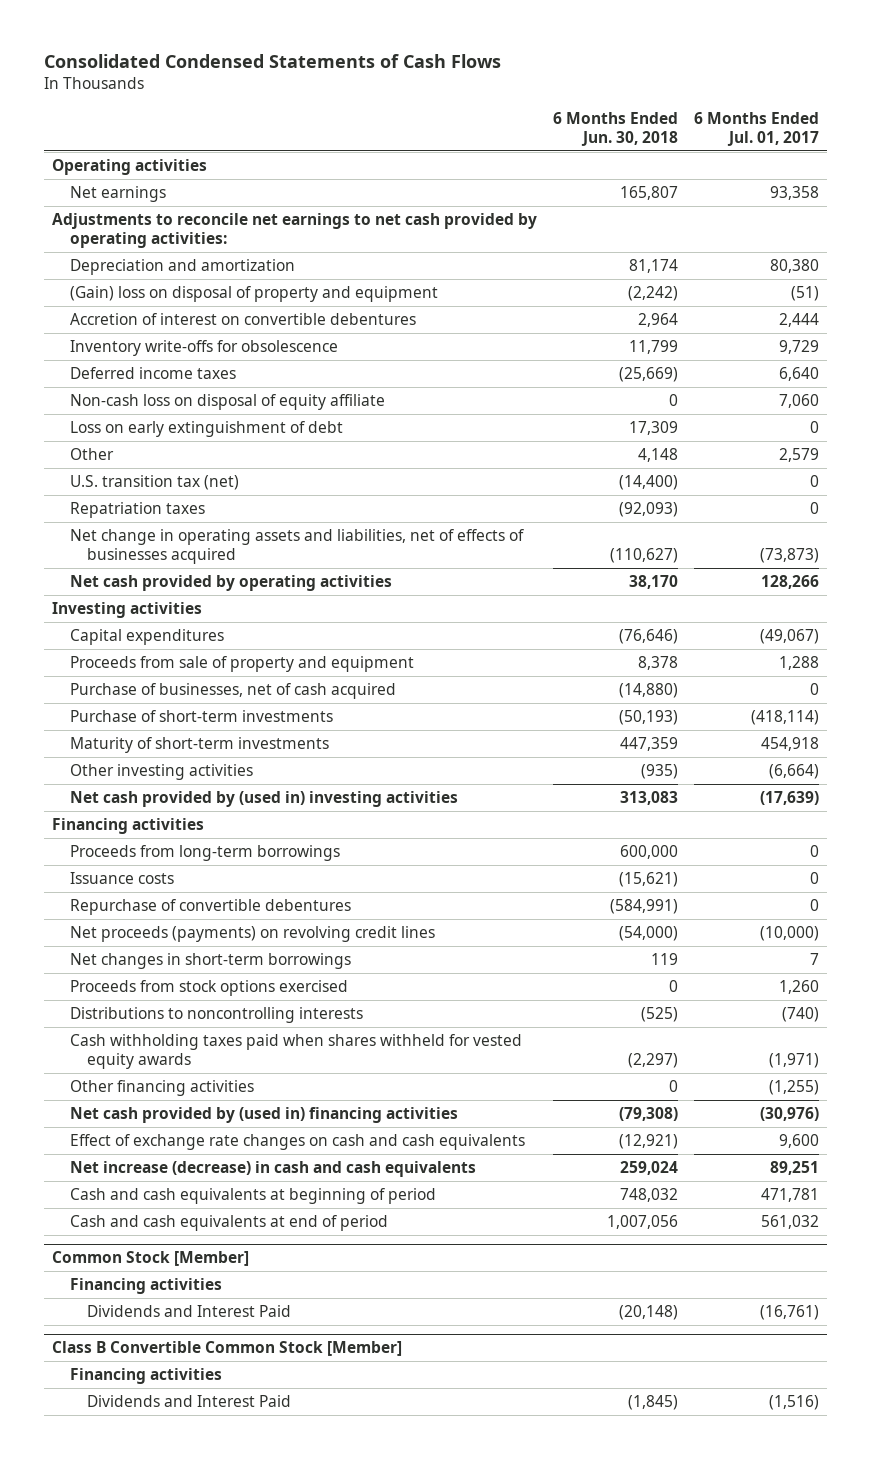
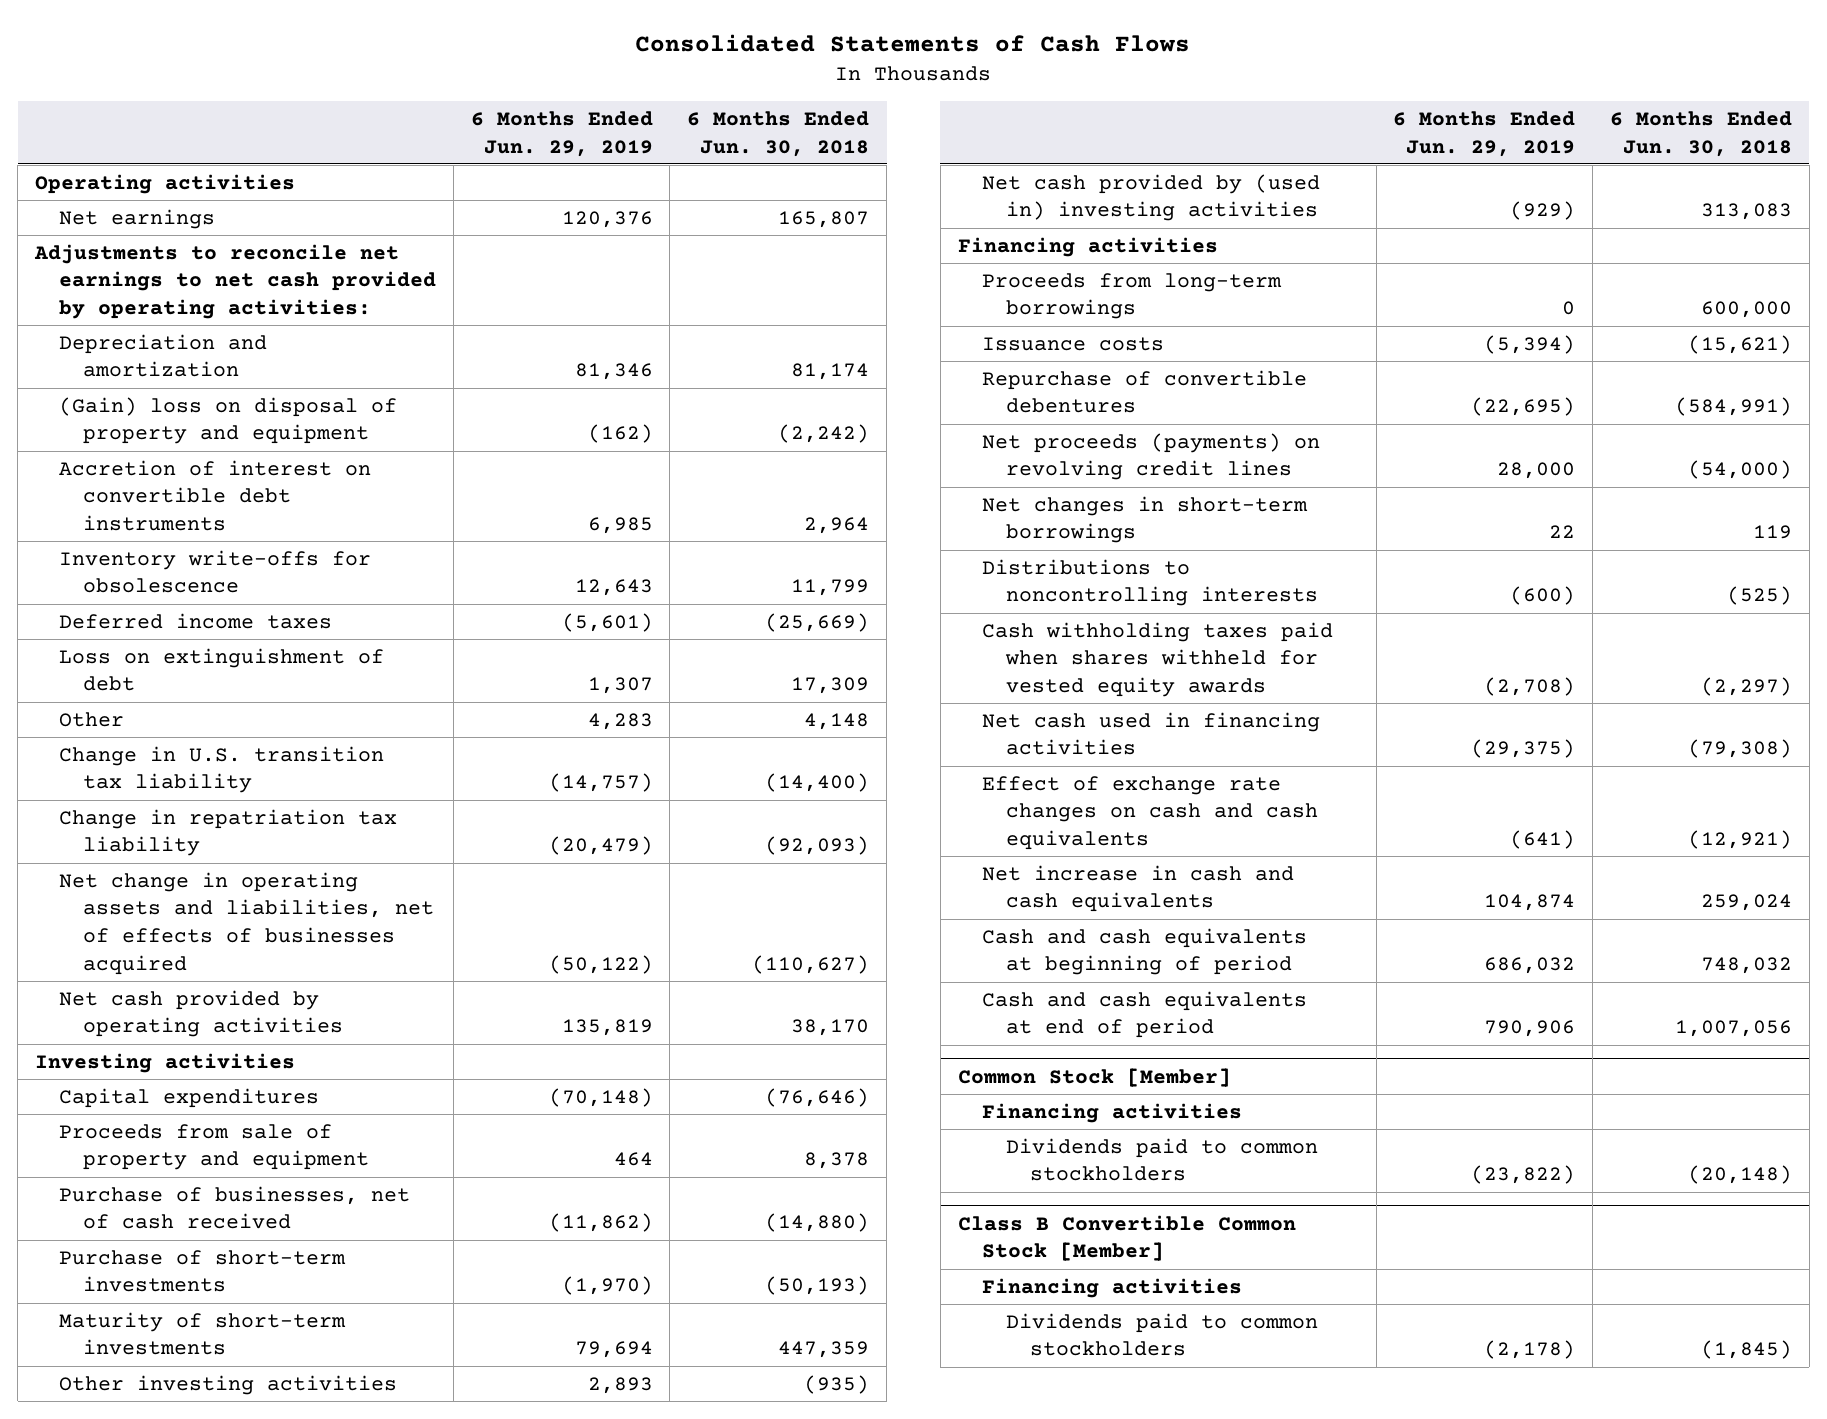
[44,54,502,69] Consolidated Condensed Statements of Cash Flows -> [635,33,1191,52] Consolidated Statements of Cash Flows
[694,112,820,146] 6 Months Ended Jul. 01, 2017 -> none
none -> [470,110,653,157] 6 Months Ended Jun. 29, 2019
[69,313,416,326] Accretion of interest on convertible debentures -> [59,459,372,532] Accretion of interest on convertible debt instruments
[69,394,385,411] Non-cash loss on disposal of equity affiliate -> none
[69,421,343,438] Loss on early extinguishment of debt -> [59,647,385,692] Loss on extinguishment of debt
[69,475,239,491] U.S. transition tax (net) -> [59,745,385,794] Change in U.S. transition tax liability
[69,502,205,519] Repatriation taxes -> [59,808,398,857] Change in repatriation tax liability
[69,683,396,700] Purchase of businesses, net of cash acquired -> [59,1185,411,1230] Purchase of businesses, net of cash received
[69,980,348,997] Proceeds from stock options exercised -> none
[69,1080,254,1097] Other financing activities -> none
[69,1107,458,1124] Net cash provided by (used in) financing activities -> [981,711,1320,756] Net cash used in financing activities
[69,1161,476,1178] Net increase (decrease) in cash and cash equivalents -> [981,864,1294,913] Net increase in cash and cash equivalents
[87,1305,292,1318] Dividends and Interest Paid -> [1005,1137,1318,1182] Dividends paid to common stockholders
[87,1395,292,1408] Dividends and Interest Paid -> [1005,1312,1318,1357] Dividends paid to common stockholders

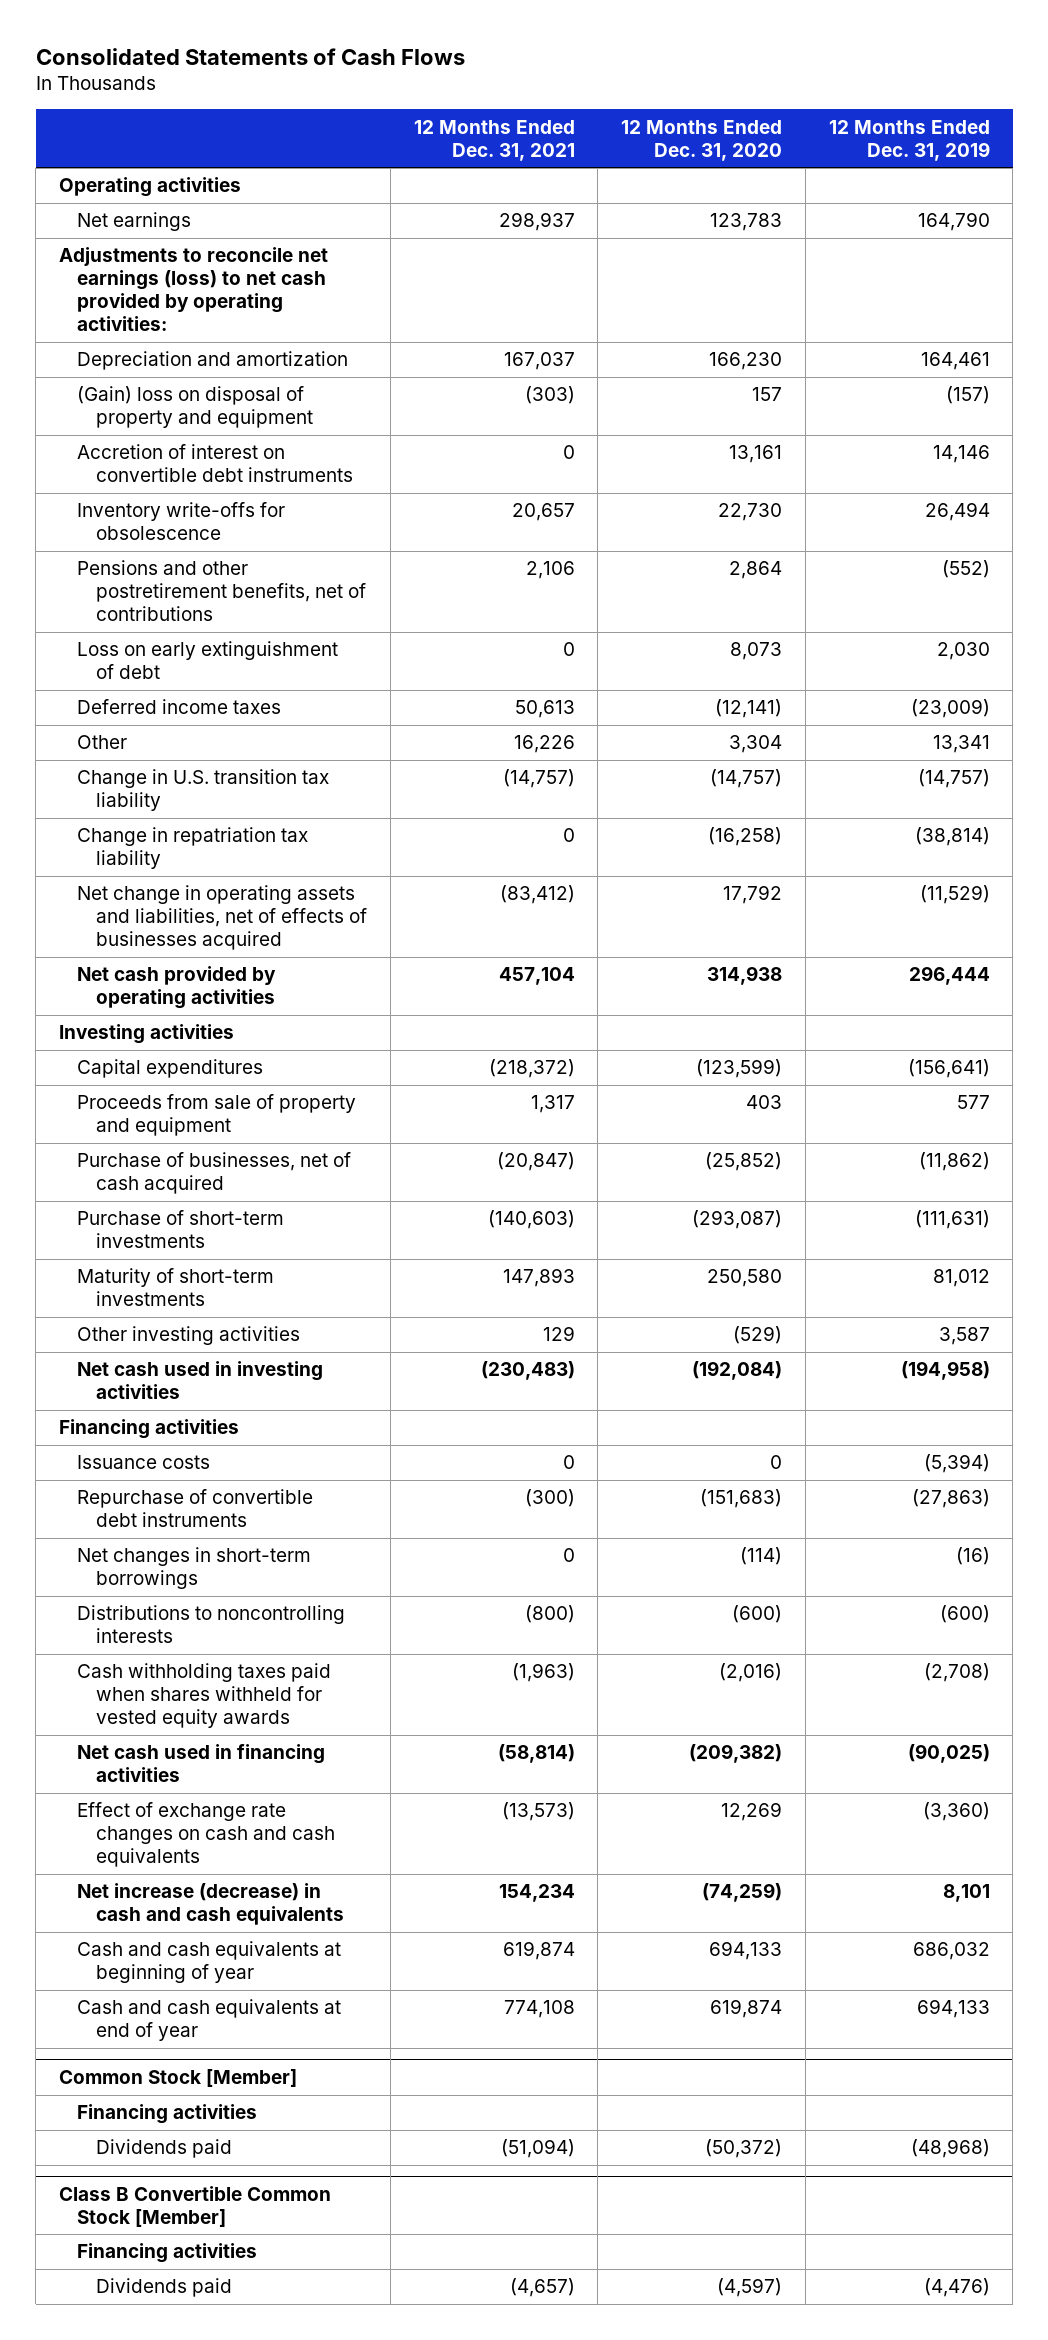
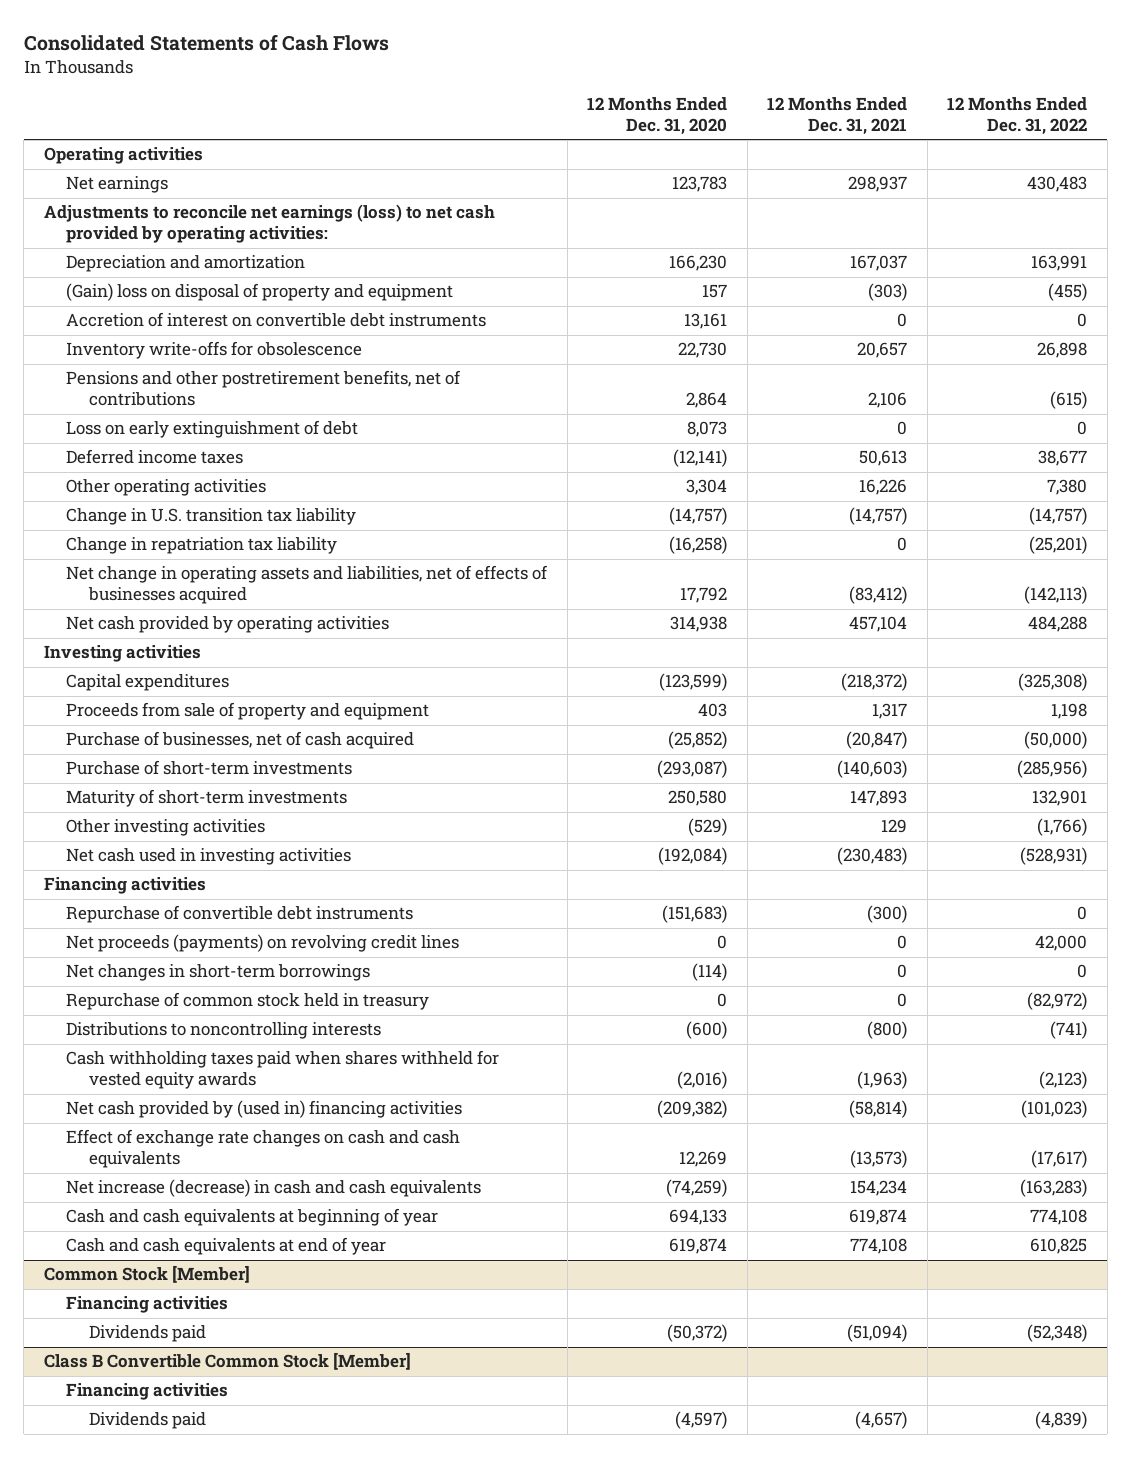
[828,119,990,161] 12 Months Ended Dec. 31, 2019 -> none
none -> [947,96,1088,135] 12 Months Ended Dec. 31, 2022
[77,735,128,750] Other -> [66,479,267,497] Other operating activities
[77,1455,211,1470] Issuance costs -> none
none -> [66,934,460,953] Net proceeds (payments) on revolving credit lines
none -> [66,992,430,1011] Repurchase of common stock held in treasury
[77,1744,326,1783] Net cash used in financing activities -> [66,1100,463,1119] Net cash provided by (used in) financing activities

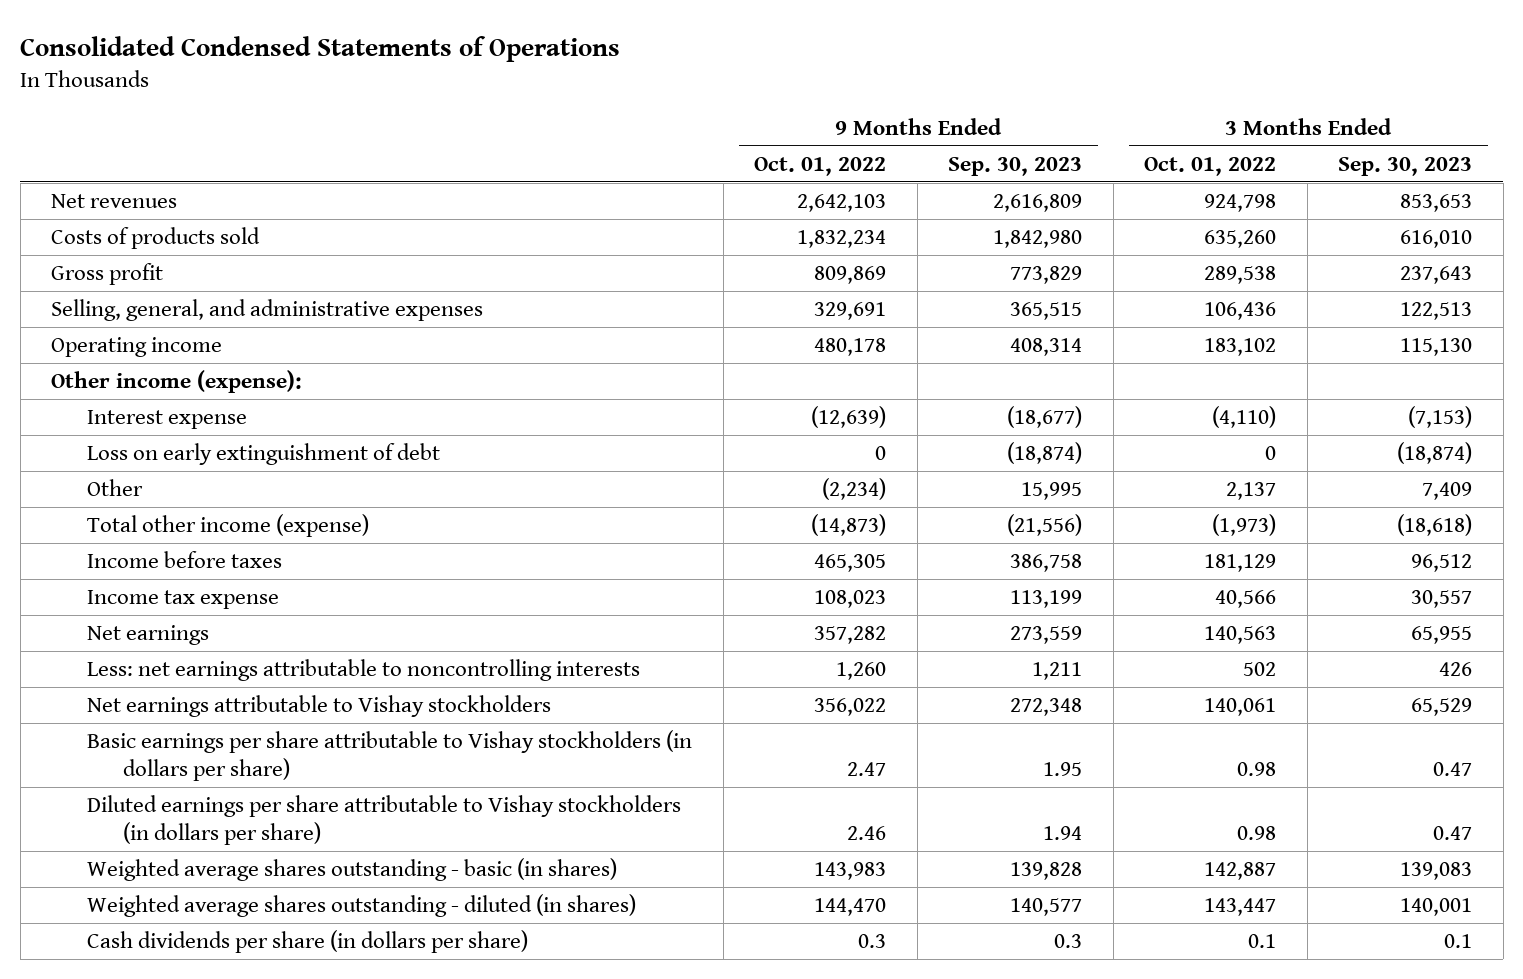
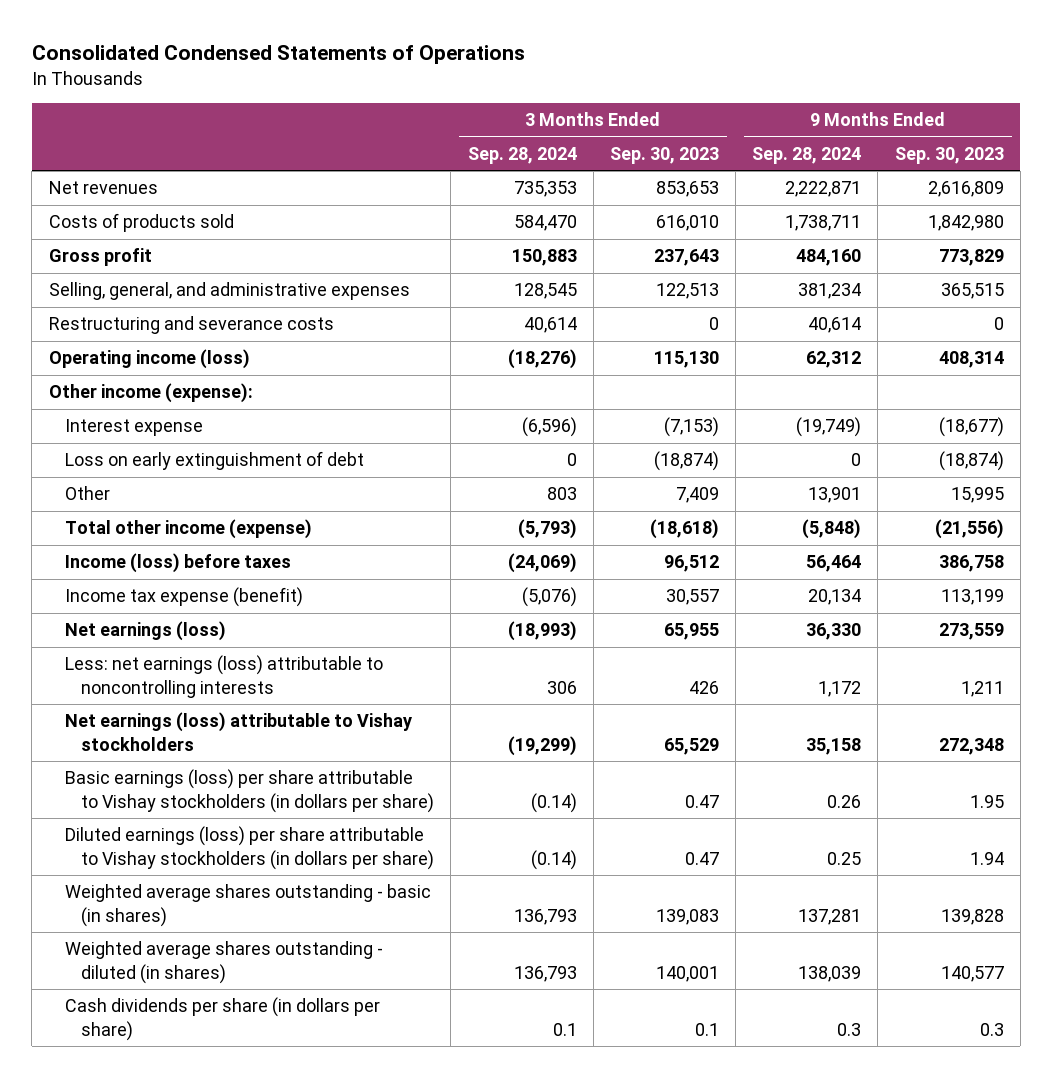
[754,156,887,176] Oct. 01, 2022 -> none
[1144,156,1277,176] Oct. 01, 2022 -> none
none -> [467,146,577,164] Sep. 28, 2024
none -> [752,146,862,164] Sep. 28, 2024
none -> [48,316,334,335] Restructuring and severance costs
[51,337,223,358] Operating income -> [48,349,250,370] Operating income (loss)
[87,551,283,569] Income before taxes -> [64,553,291,574] Income (loss) before taxes
[87,590,280,610] Income tax expense -> [64,587,303,608] Income tax expense (benefit)
[87,625,210,646] Net earnings -> [64,621,226,642] Net earnings (loss)
[87,659,641,682] Less: net earnings attributable to noncontrolling interests -> [64,655,383,698] Less: net earnings (loss) attributable to noncontrolling interests
[87,695,552,718] Net earnings attributable to Vishay stockholders -> [64,712,412,751] Net earnings (loss) attributable to Vishay stockholders
[87,730,693,781] Basic earnings per share attributable to Vishay stockholders (in dollars per share) -> [64,769,435,813] Basic earnings (loss) per share attributable to Vishay stockholders (in dollars per share)
[87,795,682,845] Diluted earnings per share attributable to Vishay stockholders (in dollars per share) -> [64,826,435,870] Diluted earnings (loss) per share attributable to Vishay stockholders (in dollars per share)

